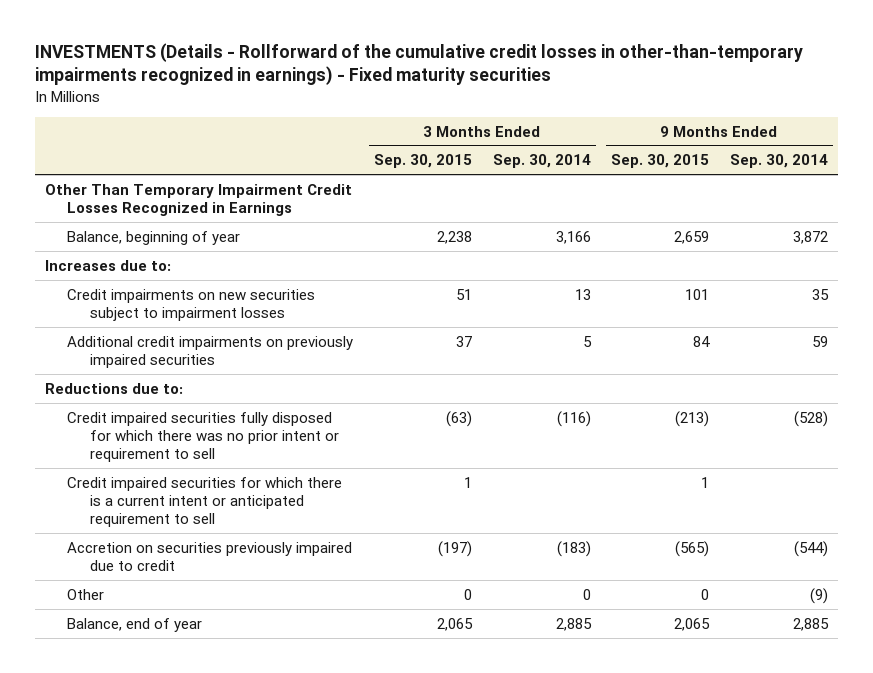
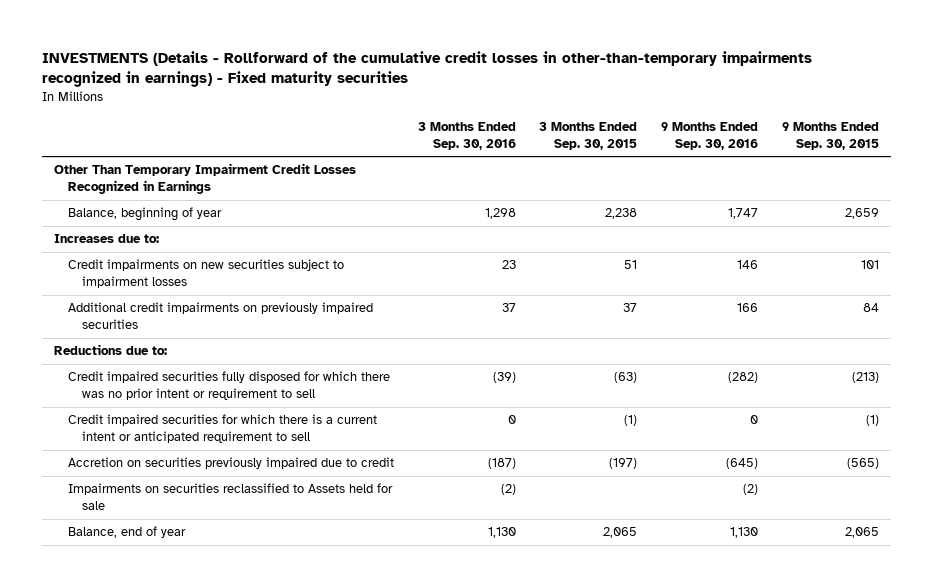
[492,154,591,169] Sep. 30, 2014 -> none
[729,154,828,169] Sep. 30, 2014 -> none
none -> [417,122,516,151] 3 Months Ended Sep. 30, 2016
none -> [661,122,759,151] 9 Months Ended Sep. 30, 2016
[463,476,472,488] 1 -> [624,415,638,427] (1)
[701,476,710,488] 1 -> [866,415,880,427] (1)
[67,588,105,600] Other -> none
none -> [67,483,393,511] Impairments on securities reclassified to Assets held for sale

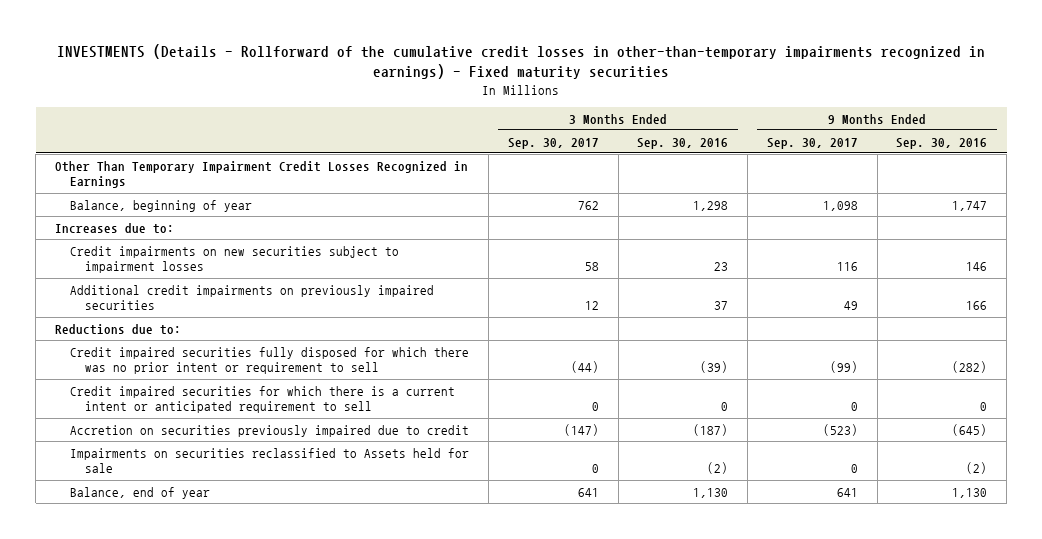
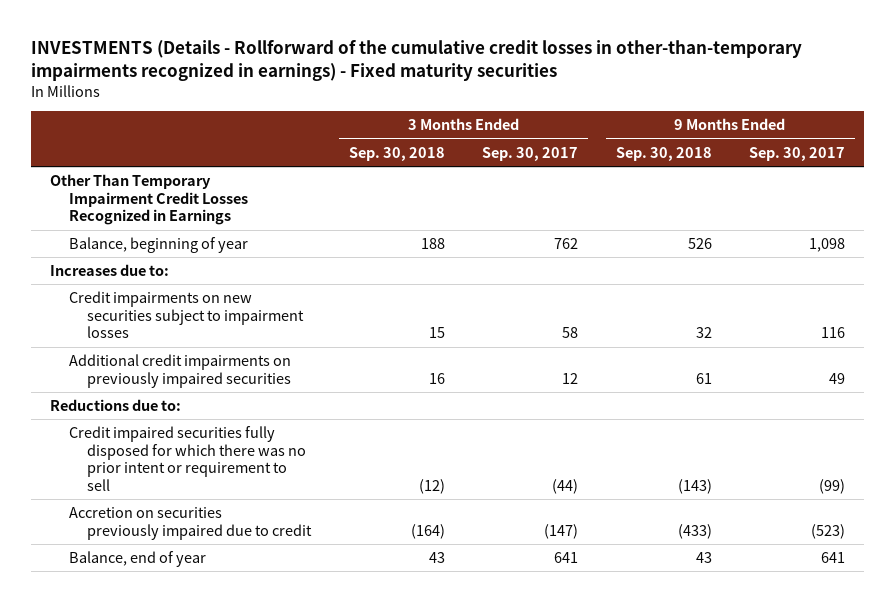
[637,137,729,149] Sep. 30, 2016 -> none
[896,137,988,149] Sep. 30, 2016 -> none
none -> [348,146,445,161] Sep. 30, 2018
none -> [615,146,712,161] Sep. 30, 2018
[70,385,456,414] Credit impaired securities for which there is a current intent or anticipated requirement to sell -> none
[70,447,470,474] Impairments on securities reclassified to Assets held for sale -> none

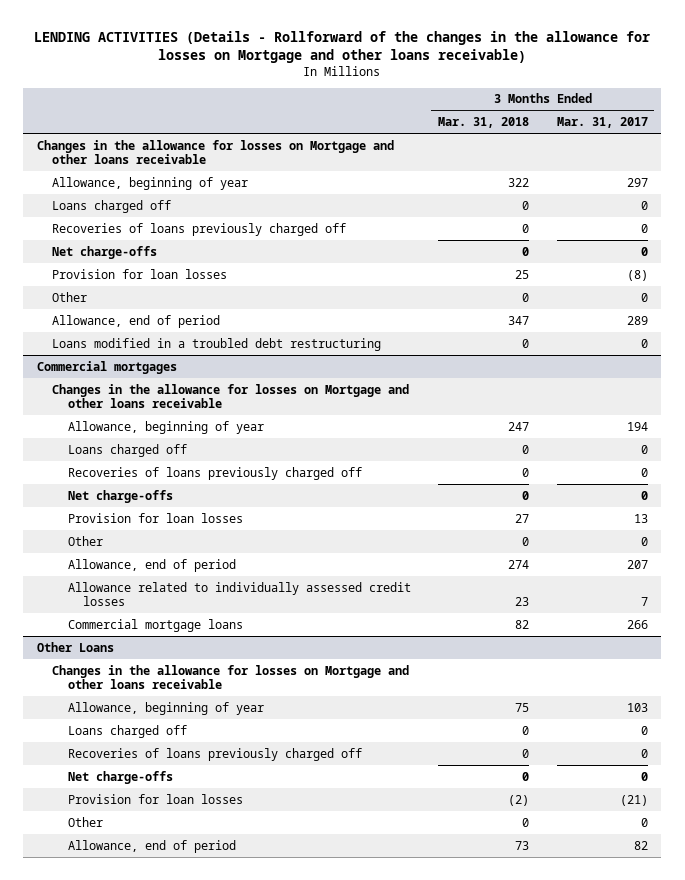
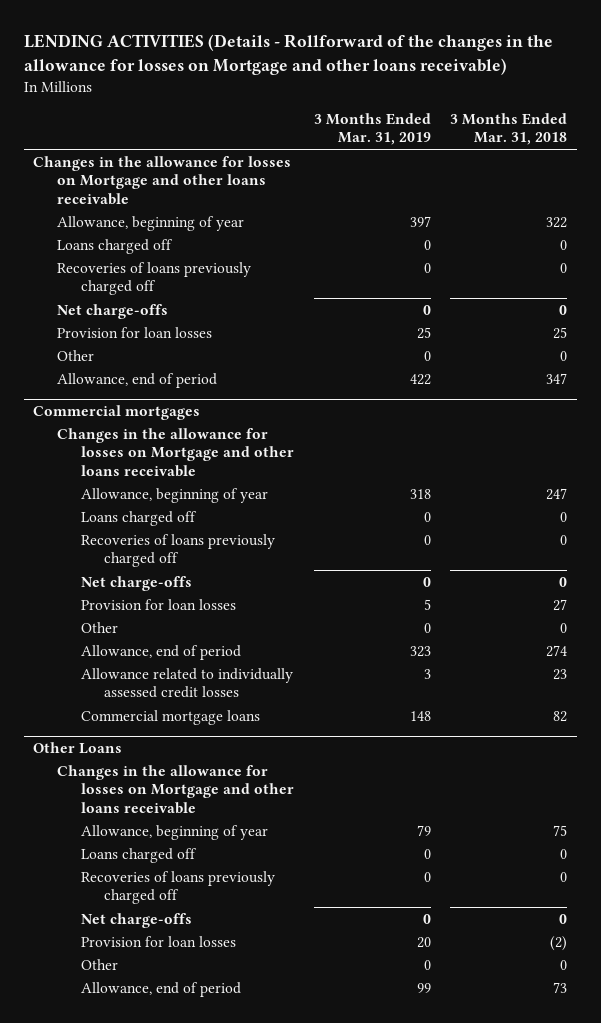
[556,117,648,129] Mar. 31, 2017 -> none
none -> [313,112,431,146] 3 Months Ended Mar. 31, 2019
[52,337,382,351] Loans modified in a troubled debt restructuring -> none

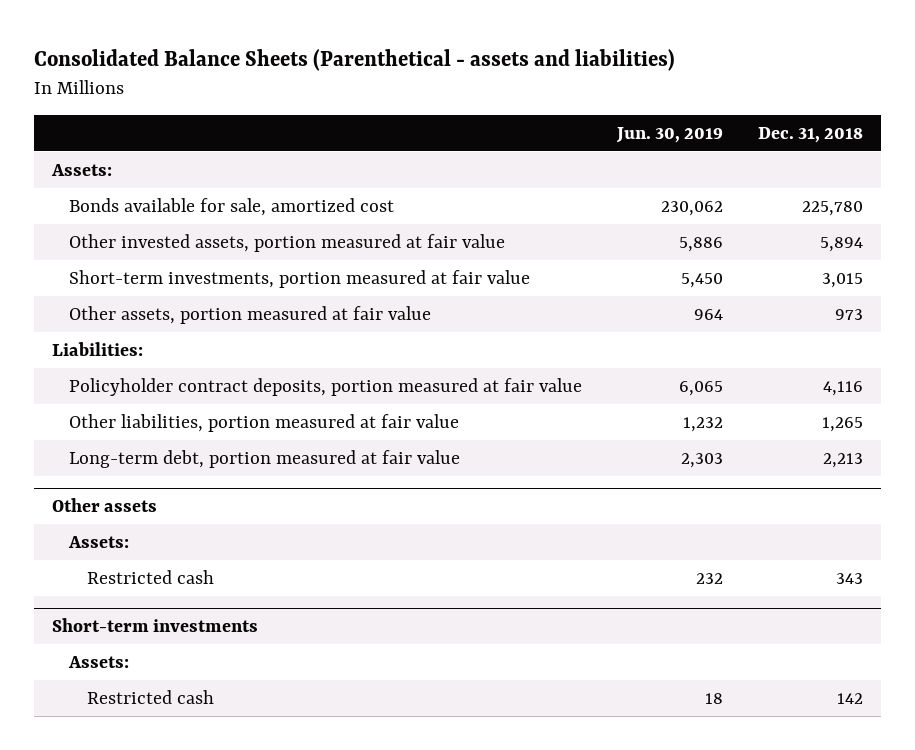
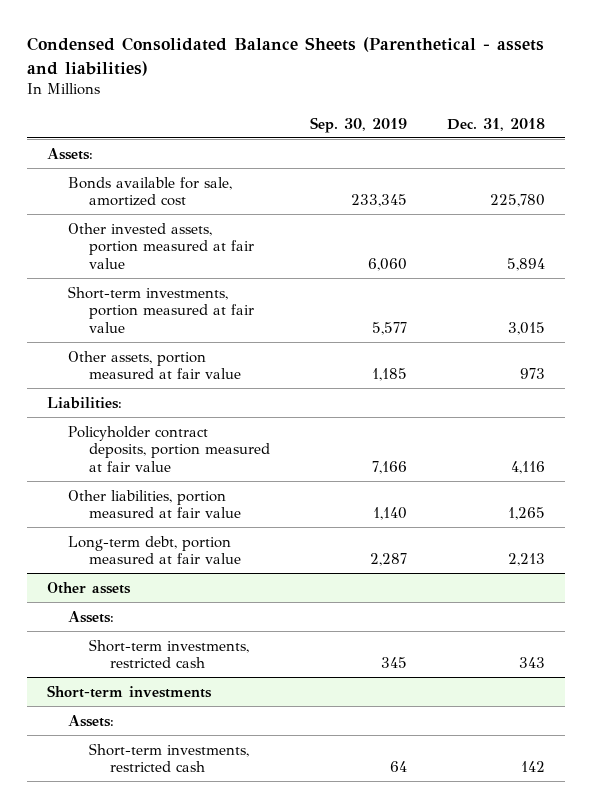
[34,49,676,72] Consolidated Balance Sheets (Parenthetical - assets and liabilities) -> [26,37,544,76] Condensed Consolidated Balance Sheets (Parenthetical - assets and liabilities)
[616,126,724,143] Jun. 30, 2019 -> none
none -> [310,116,408,133] Sep. 30, 2019
[86,569,214,584] Restricted cash -> [88,638,249,669] Short-term investments, restricted cash
[86,689,214,704] Restricted cash -> [88,742,249,773] Short-term investments, restricted cash

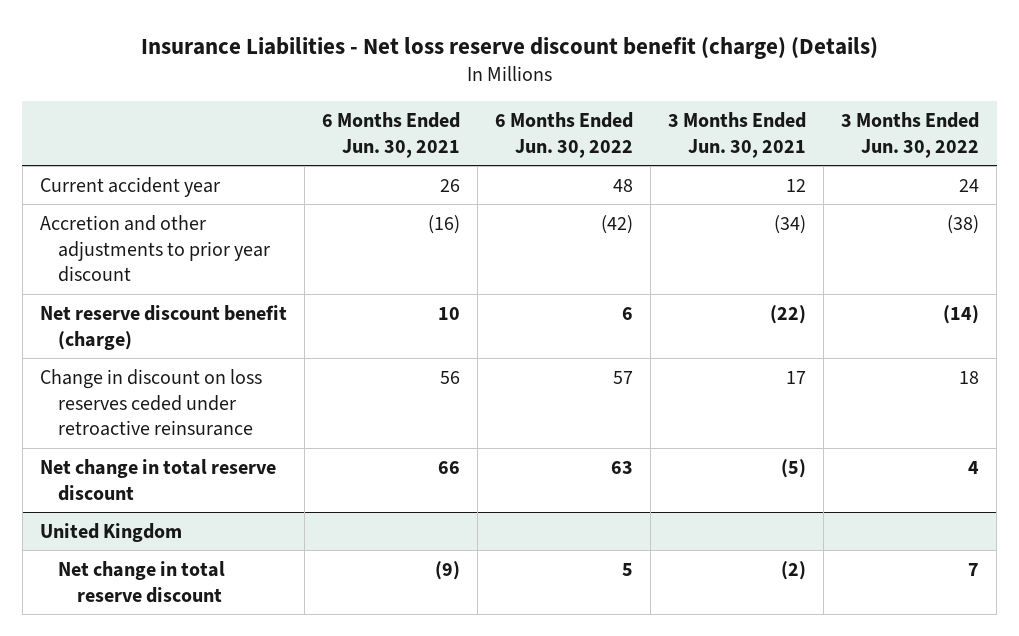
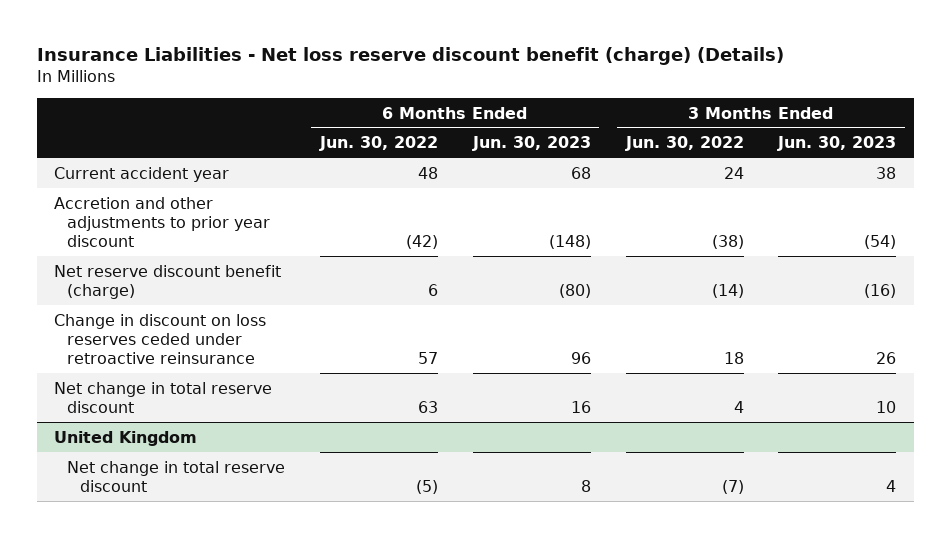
[321,112,460,158] 6 Months Ended Jun. 30, 2021 -> none
[668,112,807,158] 3 Months Ended Jun. 30, 2021 -> none
none -> [471,136,591,152] Jun. 30, 2023
none -> [777,136,897,152] Jun. 30, 2023
[622,562,634,576] 5 -> [415,479,438,494] (5)
[968,562,980,576] 7 -> [721,479,744,494] (7)

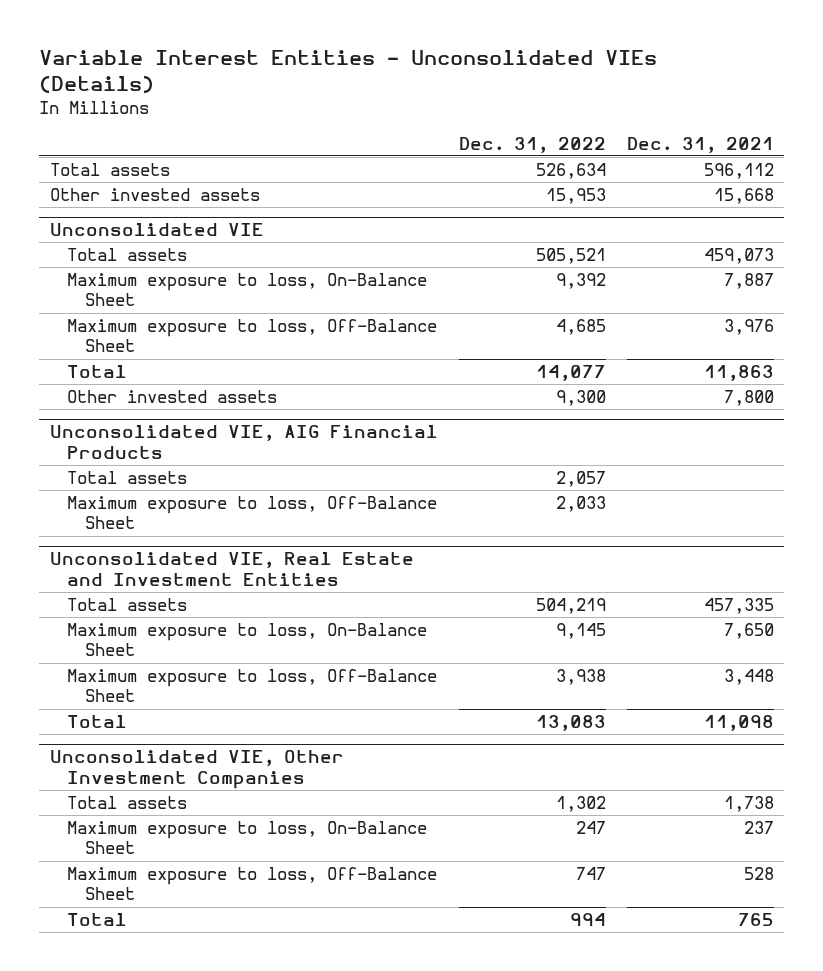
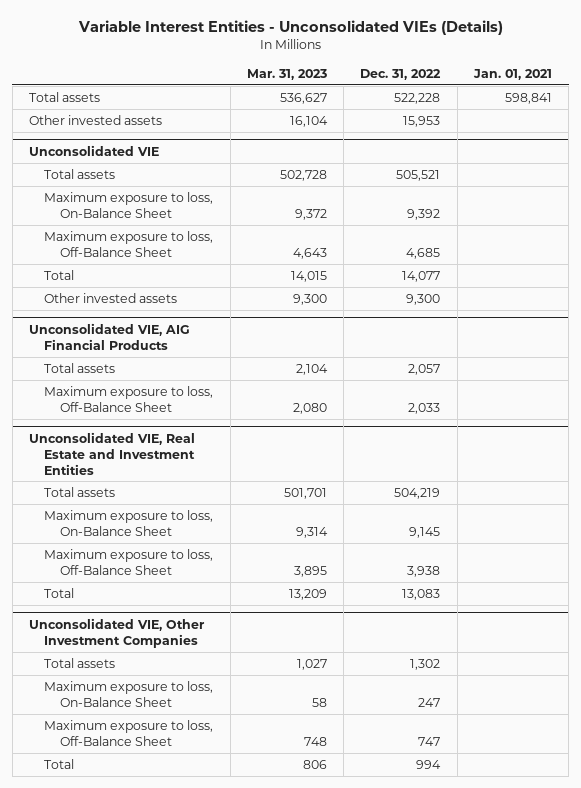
[626,136,774,153] Dec. 31, 2021 -> none
none -> [246,68,327,80] Mar. 31, 2023
none -> [472,68,552,80] Jan. 01, 2021
[535,162,606,179] 526,634 -> [394,92,441,104] 522,228

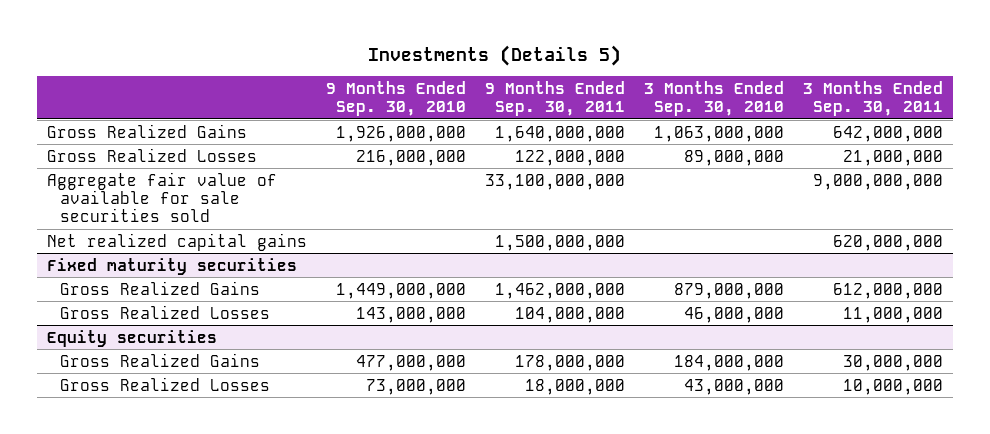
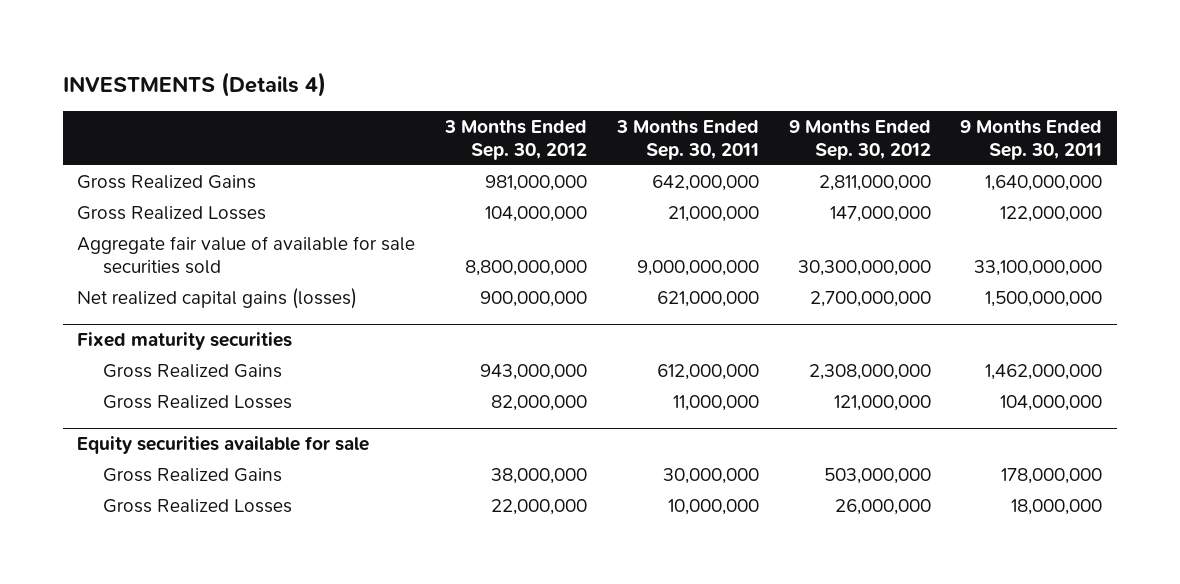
[367,45,621,67] Investments (Details 5) -> [62,71,326,97] INVESTMENTS (Details 4)
[325,80,466,117] 9 Months Ended Sep. 30, 2010 -> none
[644,80,785,117] 3 Months Ended Sep. 30, 2010 -> none
none -> [444,119,588,160] 3 Months Ended Sep. 30, 2012
none -> [788,119,931,160] 9 Months Ended Sep. 30, 2012
[46,232,307,251] Net realized capital gains -> [77,287,358,309] Net realized capital gains (losses)
[833,234,944,251] 620,000,000 -> [656,290,759,307] 621,000,000
[46,329,217,347] Equity securities -> none
none -> [77,436,370,455] Equity securities available for sale

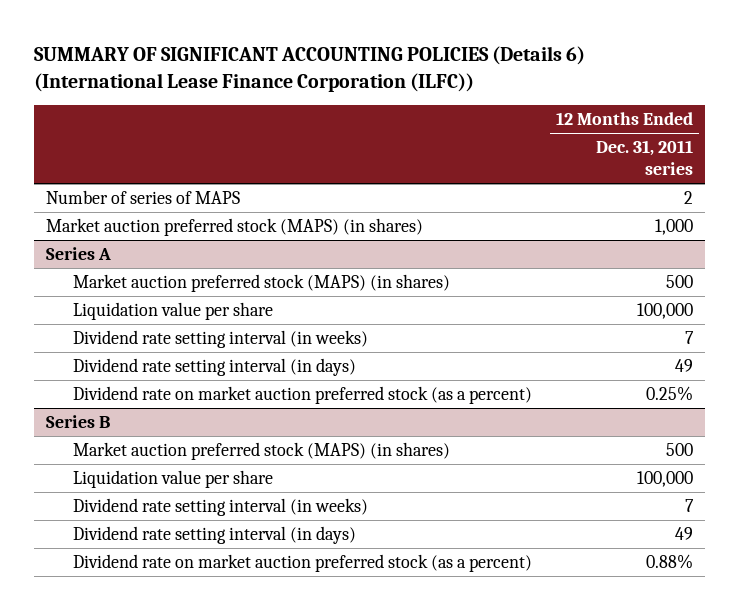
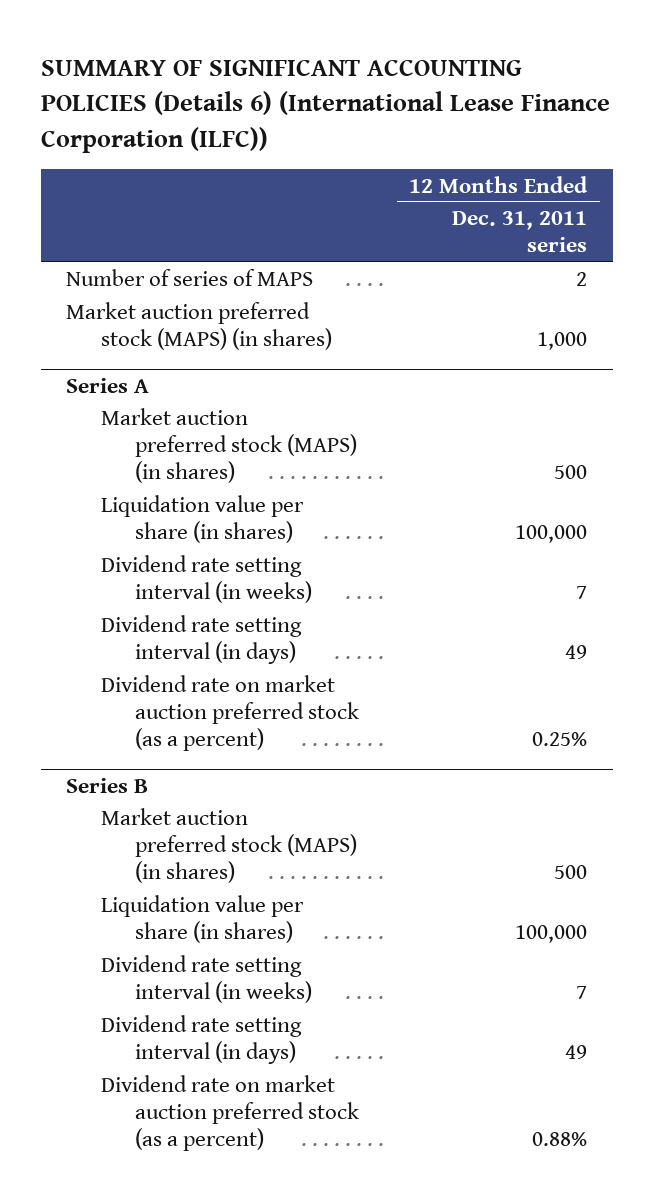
[73,301,274,320] Liquidation value per share -> [100,495,304,544] Liquidation value per share (in shares)
[73,469,274,488] Liquidation value per share -> [100,895,304,944] Liquidation value per share (in shares)

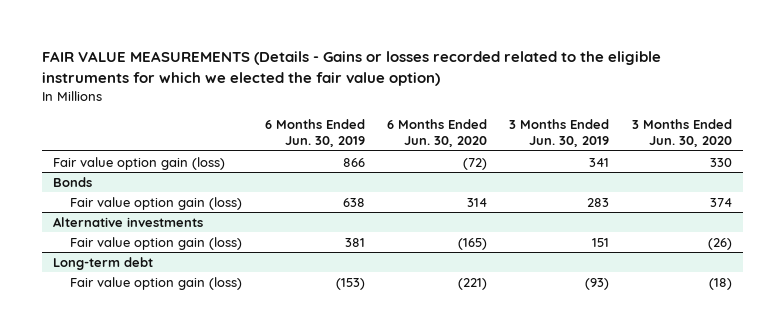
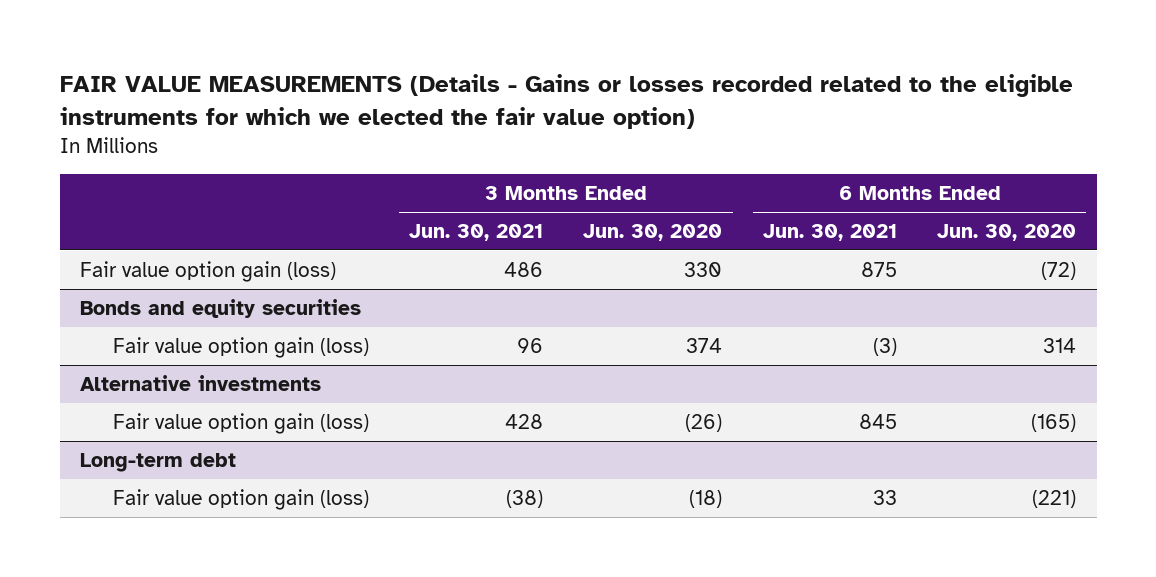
[264,118,365,148] 6 Months Ended Jun. 30, 2019 -> none
[509,118,610,148] 3 Months Ended Jun. 30, 2019 -> none
none -> [409,224,544,242] Jun. 30, 2021
none -> [762,224,897,242] Jun. 30, 2021
[52,176,92,187] Bonds -> [80,299,362,319] Bonds and equity securities

